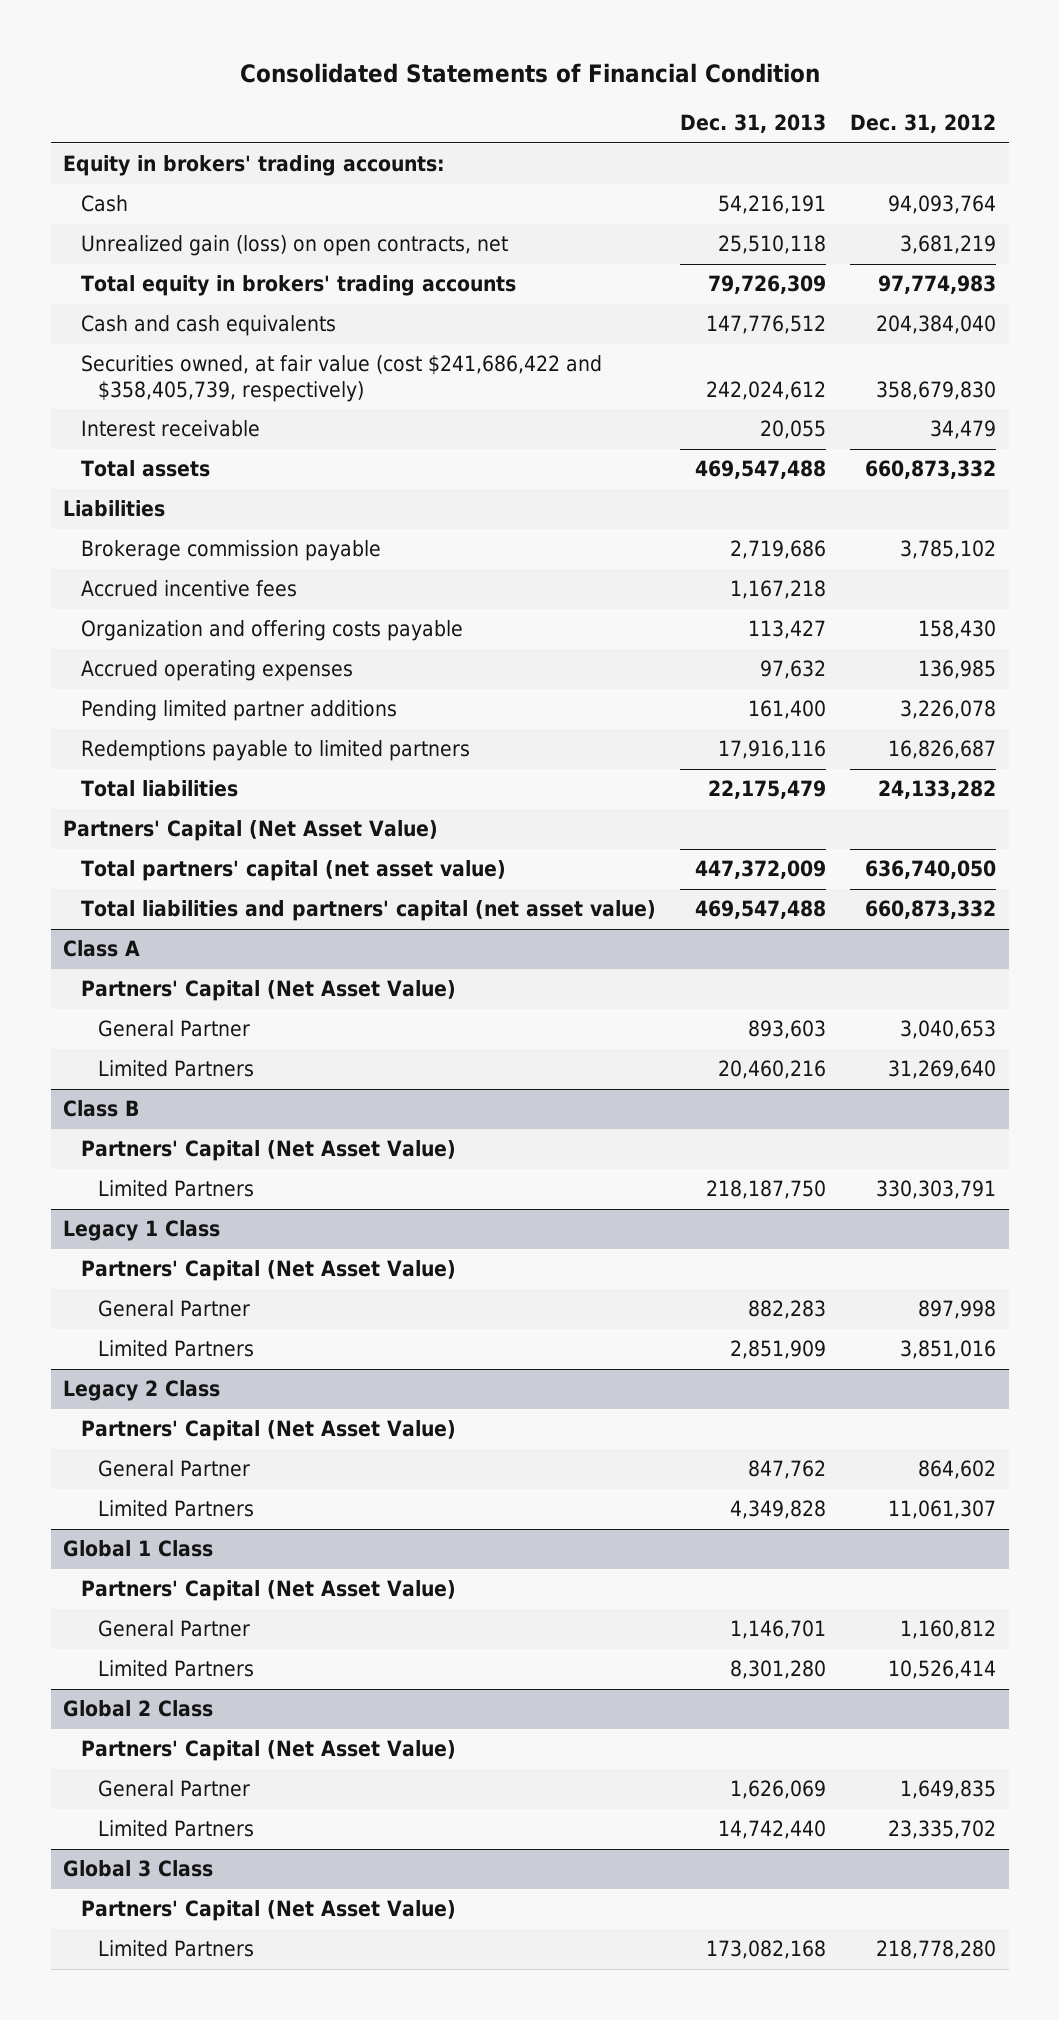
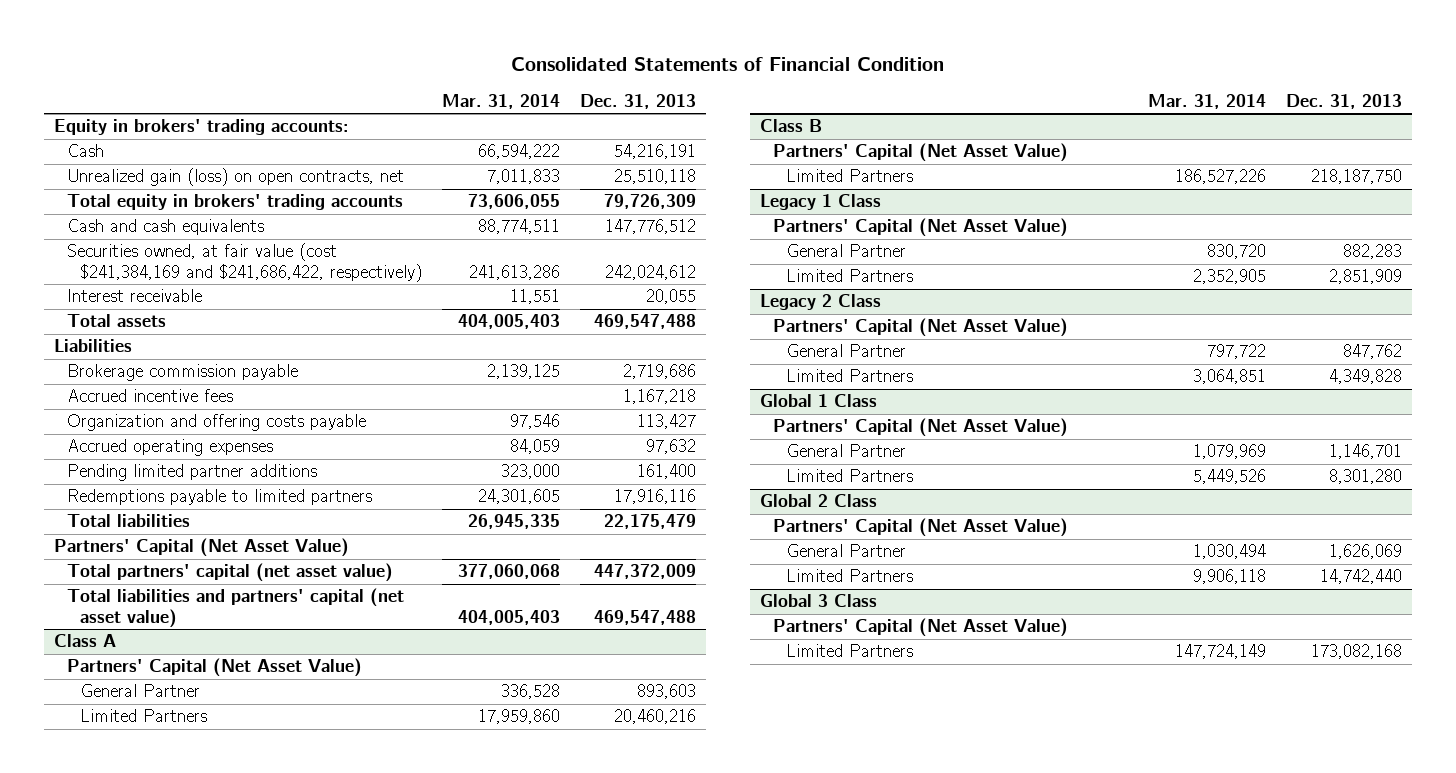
[850,114,997,134] Dec. 31, 2012 -> none
none -> [441,93,560,109] Mar. 31, 2014
[80,355,602,402] Securities owned, at fair value (cost $241,686,422 and $358,405,739, respectively) -> [66,243,422,282] Securities owned, at fair value (cost $241,384,169 and $241,686,422, respectively)

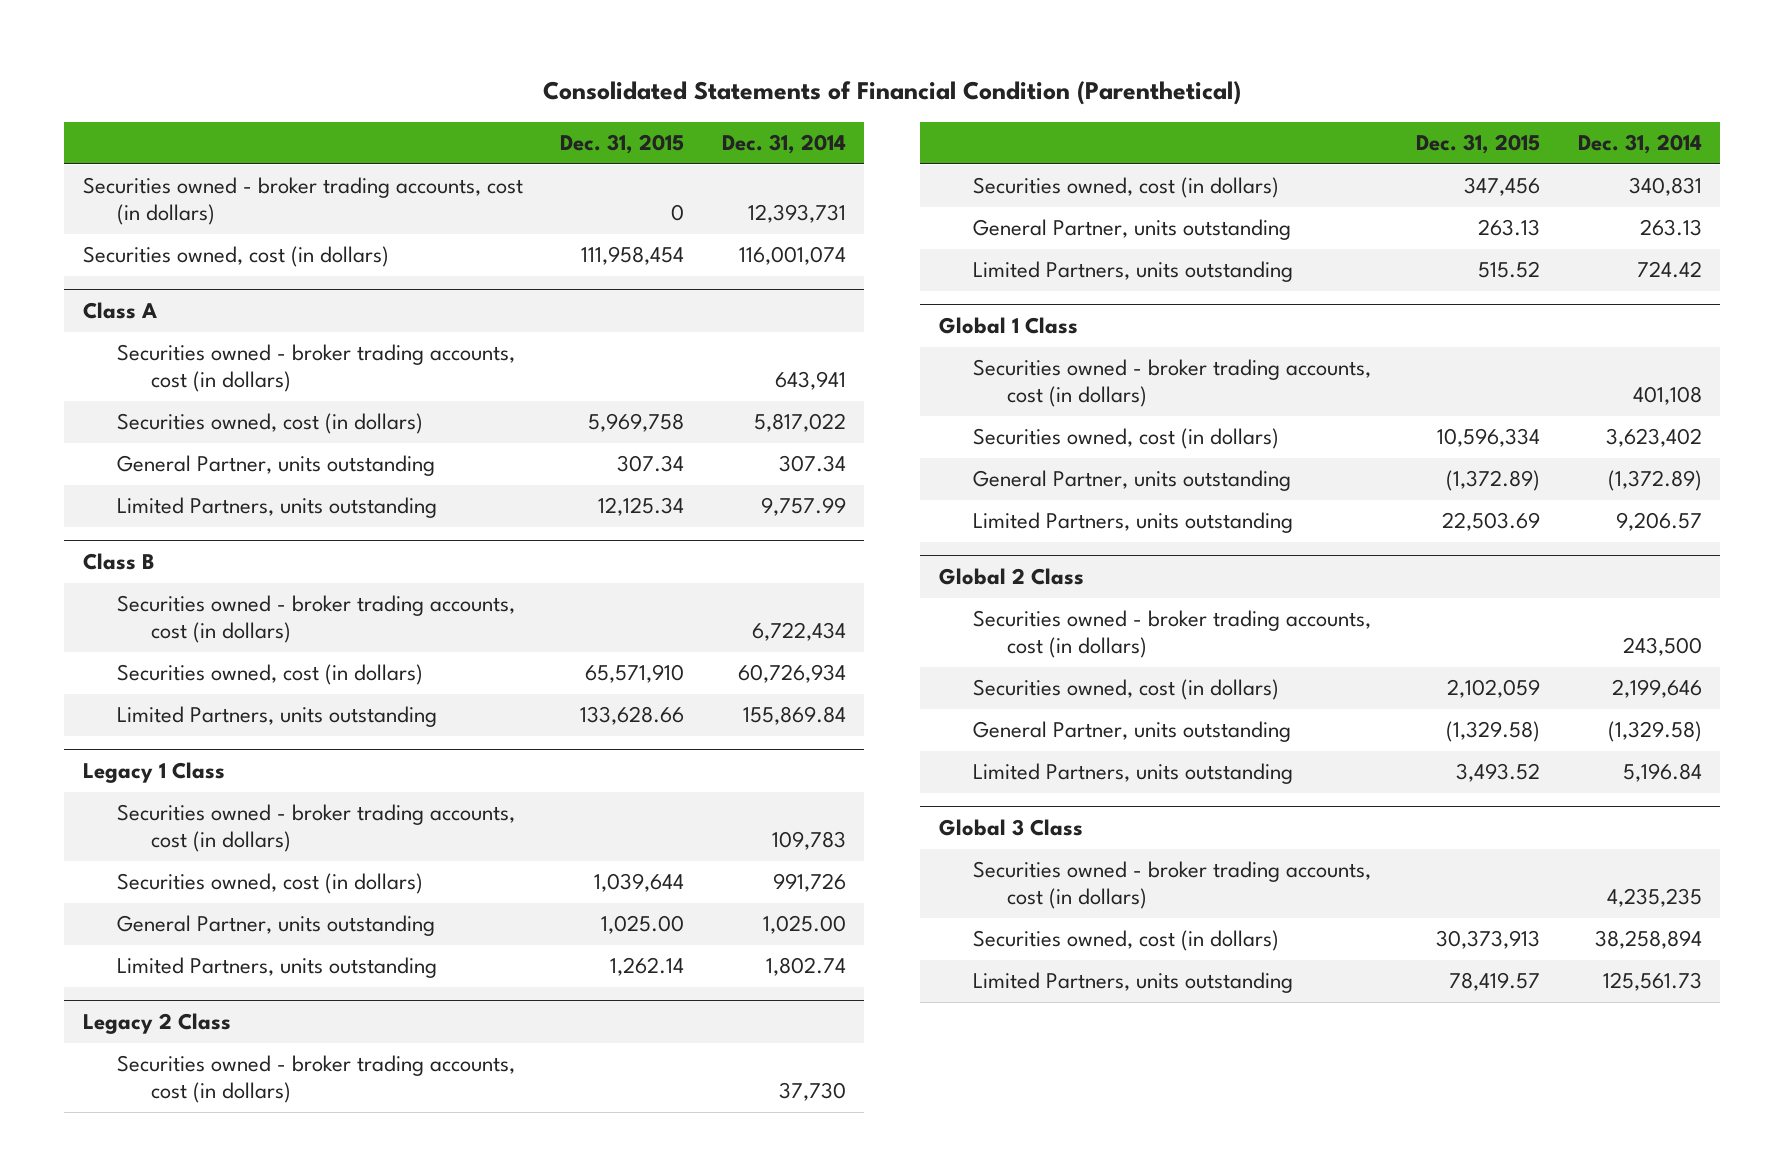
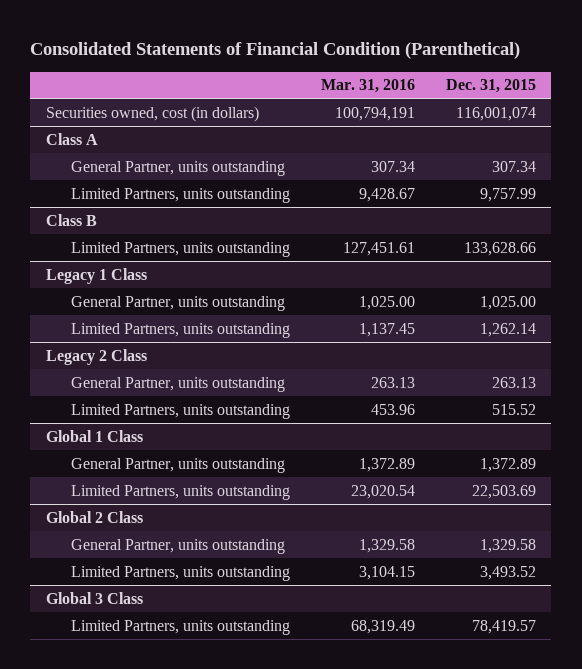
[721,134,846,155] Dec. 31, 2014 -> none
none -> [320,79,415,94] Mar. 31, 2016
[83,177,524,226] Securities owned - broker trading accounts, cost (in dollars) -> none
[581,246,685,266] 111,958,454 -> [455,106,536,121] 116,001,074
[116,344,515,393] Securities owned - broker trading accounts, cost (in dollars) -> none
[116,413,423,435] Securities owned, cost (in dollars) -> none
[598,497,685,517] 12,125.34 -> [479,187,536,202] 9,757.99
[116,595,515,644] Securities owned - broker trading accounts, cost (in dollars) -> none
[116,664,423,686] Securities owned, cost (in dollars) -> none
[116,804,515,853] Securities owned - broker trading accounts, cost (in dollars) -> none
[116,873,423,895] Securities owned, cost (in dollars) -> none
[116,1055,515,1104] Securities owned - broker trading accounts, cost (in dollars) -> none
[972,177,1279,199] Securities owned, cost (in dollars) -> none
[972,359,1371,408] Securities owned - broker trading accounts, cost (in dollars) -> none
[972,428,1279,450] Securities owned, cost (in dollars) -> none
[1446,470,1541,492] (1,372.89) -> [479,457,536,472] 1,372.89
[972,610,1371,659] Securities owned - broker trading accounts, cost (in dollars) -> none
[972,679,1279,701] Securities owned, cost (in dollars) -> none
[1446,721,1541,743] (1,329.58) -> [479,538,536,553] 1,329.58
[972,861,1371,910] Securities owned - broker trading accounts, cost (in dollars) -> none
[972,930,1279,952] Securities owned, cost (in dollars) -> none

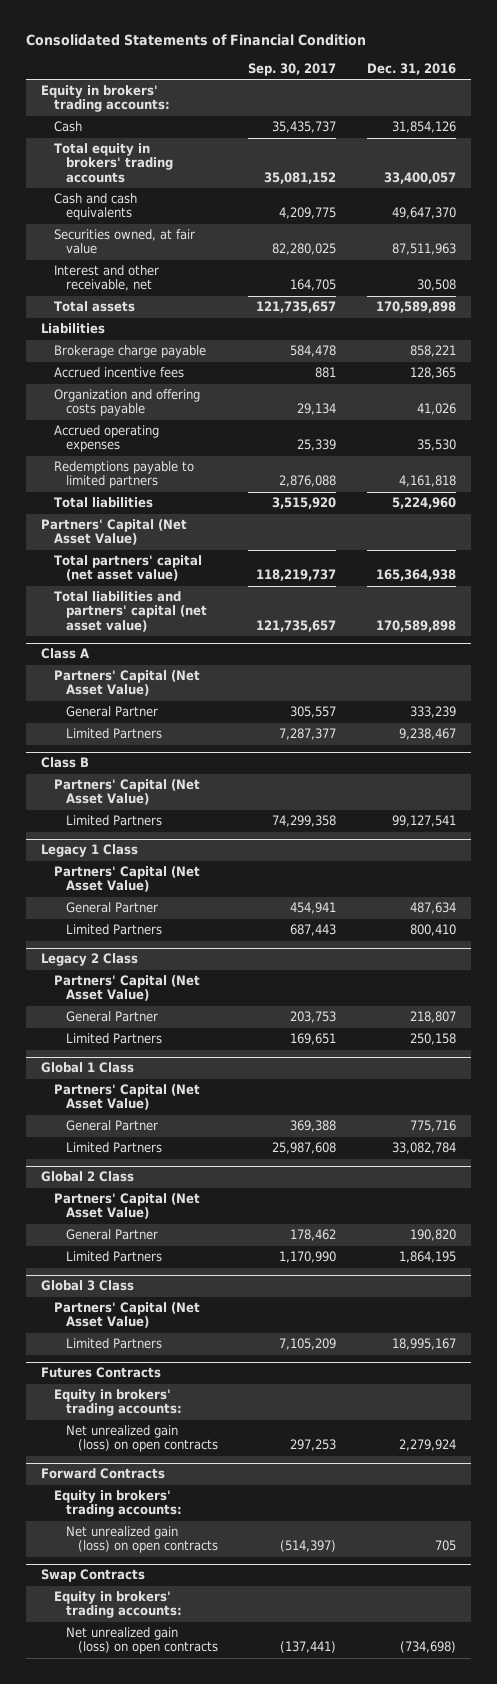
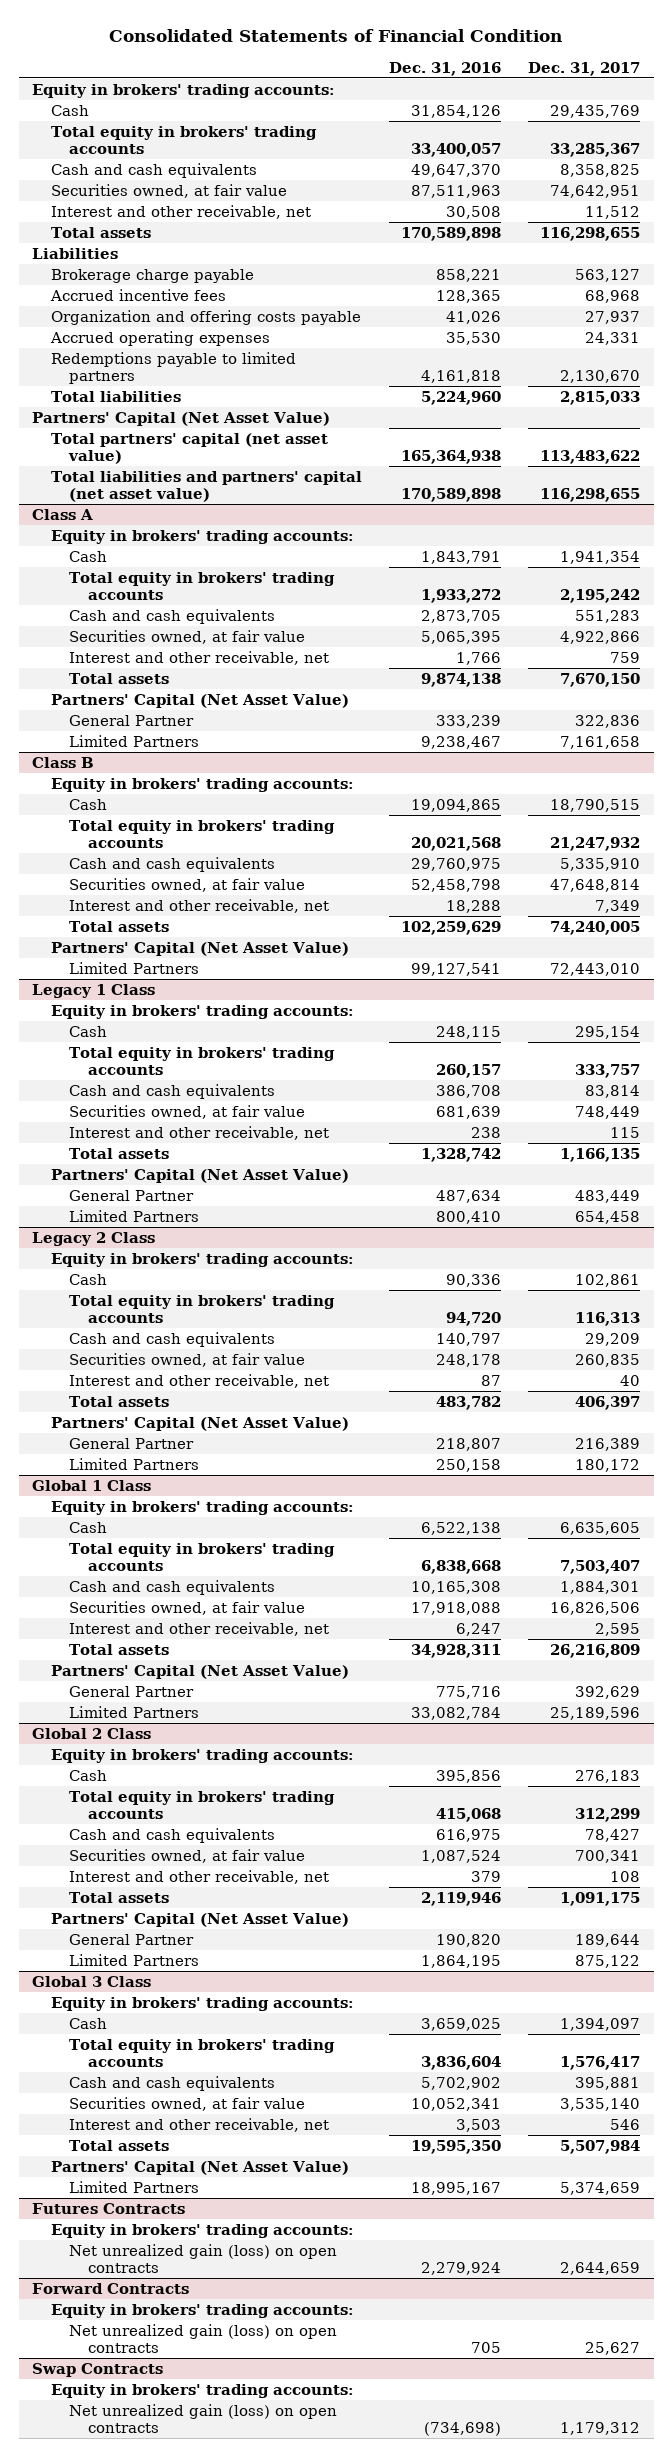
[248,62,337,76] Sep. 30, 2017 -> none
none -> [528,61,641,76] Dec. 31, 2017
none -> [50,530,354,545] Equity in brokers' trading accounts:
none -> [69,551,108,563] Cash
none -> [69,572,336,601] Total equity in brokers' trading accounts
none -> [69,609,276,625] Cash and cash equivalents
none -> [69,630,306,645] Securities owned, at fair value
none -> [69,651,330,666] Interest and other receivable, net
none -> [69,673,170,685] Total assets
none -> [50,778,354,793] Equity in brokers' trading accounts:
none -> [69,799,108,811] Cash
none -> [69,820,336,849] Total equity in brokers' trading accounts
none -> [69,857,276,873] Cash and cash equivalents
none -> [69,878,306,893] Securities owned, at fair value
none -> [69,899,330,914] Interest and other receivable, net
none -> [69,921,170,933] Total assets
none -> [50,1005,354,1020] Equity in brokers' trading accounts:
none -> [69,1026,108,1038] Cash
none -> [69,1047,336,1076] Total equity in brokers' trading accounts
none -> [69,1084,276,1100] Cash and cash equivalents
none -> [69,1105,306,1120] Securities owned, at fair value
none -> [69,1126,330,1141] Interest and other receivable, net
none -> [69,1148,170,1160] Total assets
none -> [50,1253,354,1268] Equity in brokers' trading accounts:
none -> [69,1274,108,1286] Cash
none -> [69,1295,336,1324] Total equity in brokers' trading accounts
none -> [69,1332,276,1348] Cash and cash equivalents
none -> [69,1353,306,1368] Securities owned, at fair value
none -> [69,1374,330,1389] Interest and other receivable, net
none -> [69,1396,170,1408] Total assets
none -> [50,1501,354,1516] Equity in brokers' trading accounts:
none -> [69,1522,108,1534] Cash
none -> [69,1543,336,1572] Total equity in brokers' trading accounts
none -> [69,1580,276,1596] Cash and cash equivalents
none -> [69,1601,306,1616] Securities owned, at fair value
none -> [69,1622,330,1637] Interest and other receivable, net
none -> [69,1644,170,1656] Total assets
none -> [50,1749,354,1764] Equity in brokers' trading accounts:
none -> [69,1770,108,1782] Cash
none -> [69,1791,336,1820] Total equity in brokers' trading accounts
none -> [69,1828,276,1844] Cash and cash equivalents
none -> [69,1849,306,1864] Securities owned, at fair value
none -> [69,1870,330,1885] Interest and other receivable, net
none -> [69,1892,170,1904] Total assets
none -> [50,1997,354,2012] Equity in brokers' trading accounts:
none -> [69,2018,108,2030] Cash
none -> [69,2039,336,2068] Total equity in brokers' trading accounts
none -> [69,2076,276,2092] Cash and cash equivalents
none -> [69,2097,306,2112] Securities owned, at fair value
none -> [69,2118,330,2133] Interest and other receivable, net
none -> [69,2140,170,2152] Total assets

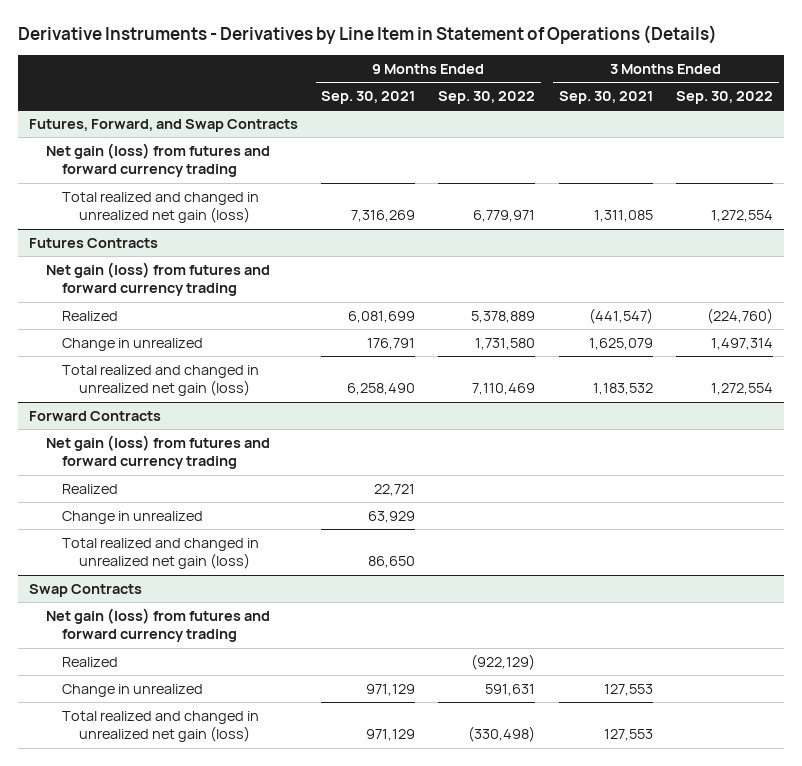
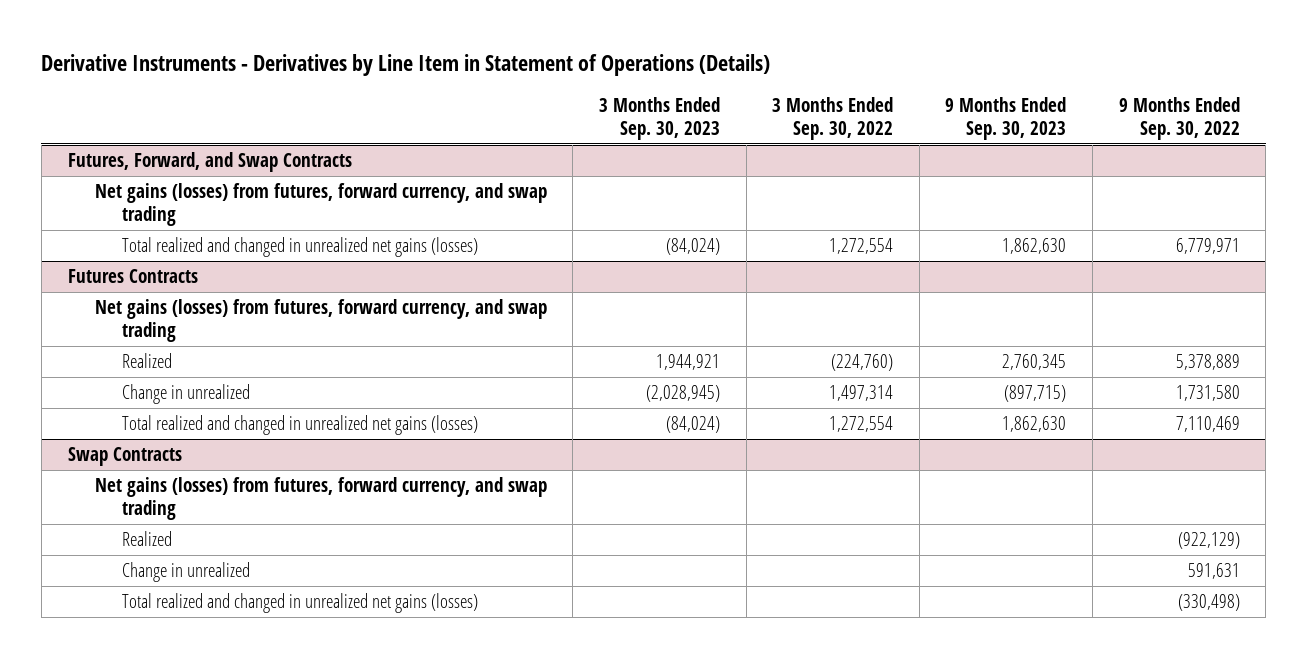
[321,91,416,105] Sep. 30, 2021 -> none
[558,91,653,105] Sep. 30, 2021 -> none
none -> [598,97,720,140] 3 Months Ended Sep. 30, 2023
none -> [945,97,1067,140] 9 Months Ended Sep. 30, 2023
[45,142,270,178] Net gain (loss) from futures and forward currency trading -> [94,183,547,226] Net gains (losses) from futures, forward currency, and swap trading
[62,191,260,224] Total realized and changed in unrealized net gain (loss) -> [121,237,478,258] Total realized and changed in unrealized net gains (losses)
[45,261,270,297] Net gain (loss) from futures and forward currency trading -> [94,299,547,342] Net gains (losses) from futures, forward currency, and swap trading
[29,410,162,421] Forward Contracts -> none
[45,434,270,470] Net gain (loss) from futures and forward currency trading -> none
[62,483,119,494] Realized -> none
[62,510,204,524] Change in unrealized -> none
[62,537,260,570] Total realized and changed in unrealized net gain (loss) -> none
[62,364,260,397] Total realized and changed in unrealized net gain (loss) -> [121,415,478,436] Total realized and changed in unrealized net gains (losses)
[45,607,270,643] Net gain (loss) from futures and forward currency trading -> [94,477,547,520] Net gains (losses) from futures, forward currency, and swap trading
[62,710,260,743] Total realized and changed in unrealized net gain (loss) -> [121,593,478,614] Total realized and changed in unrealized net gains (losses)

